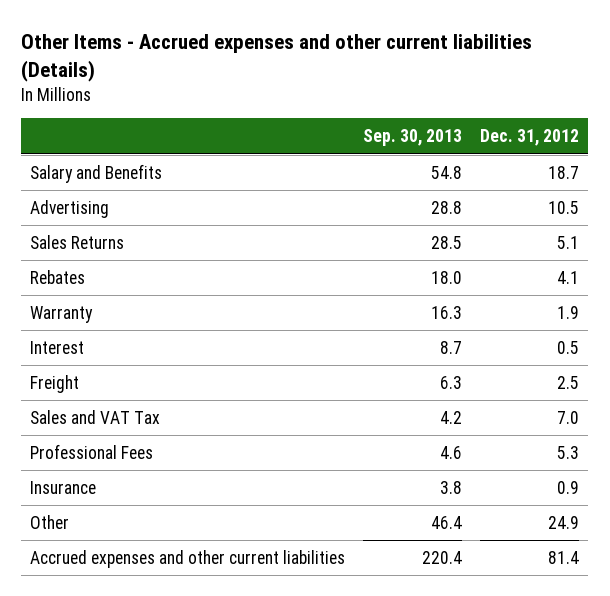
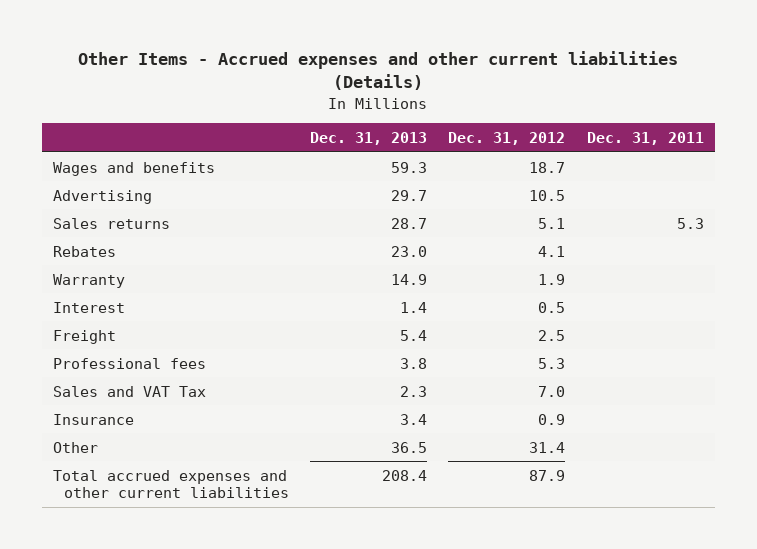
[363,129,463,147] Sep. 30, 2013 -> none
none -> [310,132,428,146] Dec. 31, 2013
none -> [586,132,704,146] Dec. 31, 2011
[30,164,163,184] Salary and Benefits -> [52,161,215,176] Wages and benefits
[30,235,125,250] Sales Returns -> [52,217,170,229] Sales returns
none -> [52,357,206,369] Professional fees
[30,444,154,460] Professional Fees -> none
[548,516,580,530] 24.9 -> [529,441,566,453] 31.4
[30,550,346,569] Accrued expenses and other current liabilities -> [52,469,289,499] Total accrued expenses and other current liabilities
[548,551,580,565] 81.4 -> [529,469,566,481] 87.9

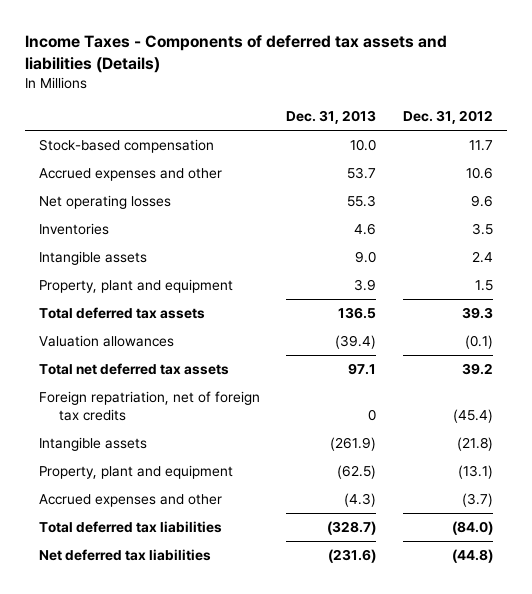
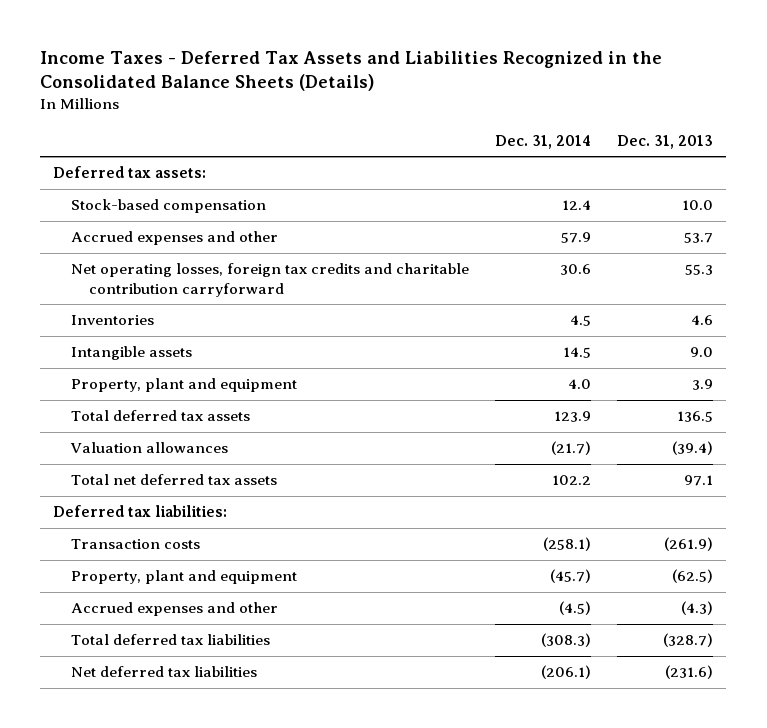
[25,34,448,73] Income Taxes - Components of deferred tax assets and liabilities (Details) -> [40,51,663,92] Income Taxes - Deferred Tax Assets and Liabilities Recognized in the Consolidated Balance Sheets (Details)
[403,109,494,124] Dec. 31, 2012 -> none
none -> [495,134,592,149] Dec. 31, 2014
none -> [53,166,207,179] Deferred tax assets:
[38,195,171,210] Net operating losses -> [71,263,470,297] Net operating losses, foreign tax credits and charitable contribution carryforward
[38,391,260,421] Foreign repatriation, net of foreign tax credits -> none
none -> [53,505,228,518] Deferred tax liabilities:
[38,437,147,452] Intangible assets -> [71,539,201,550] Transaction costs

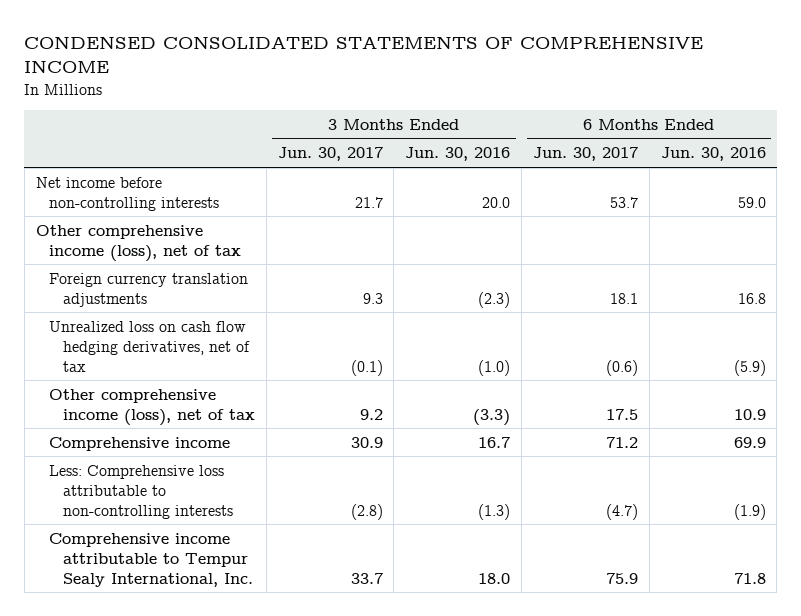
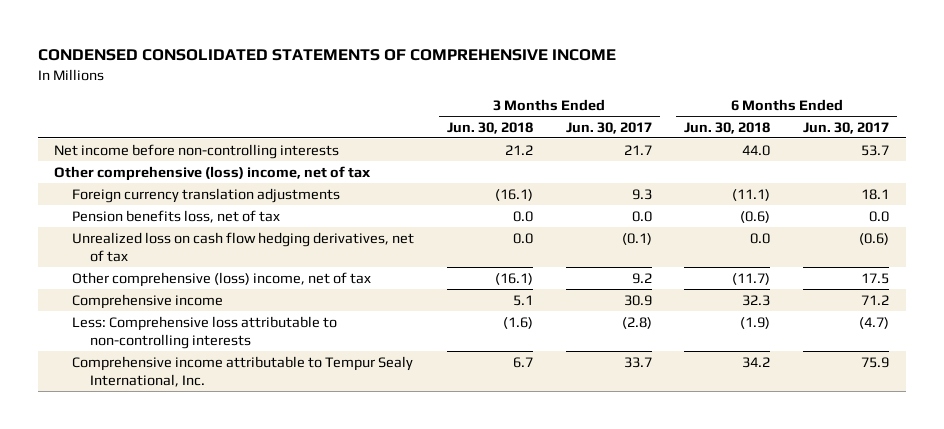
[405,147,511,162] Jun. 30, 2016 -> none
[660,147,766,162] Jun. 30, 2016 -> none
none -> [446,121,533,134] Jun. 30, 2018
none -> [684,121,771,134] Jun. 30, 2018
[35,224,242,262] Other comprehensive income (loss), net of tax -> [54,165,372,181] Other comprehensive (loss) income, net of tax
none -> [72,209,281,223] Pension benefits loss, net of tax
[49,388,256,426] Other comprehensive income (loss), net of tax -> [72,271,372,287] Other comprehensive (loss) income, net of tax

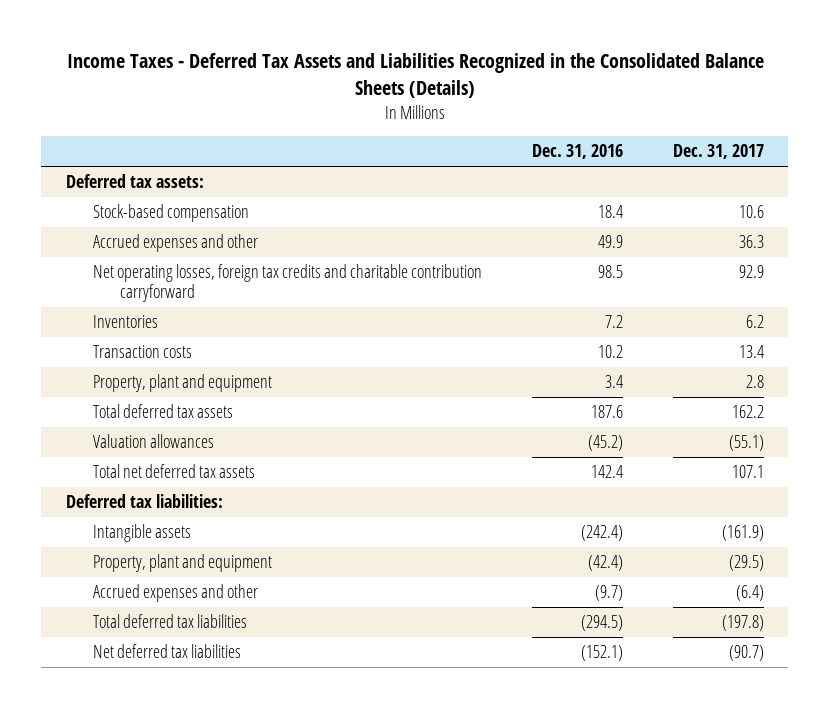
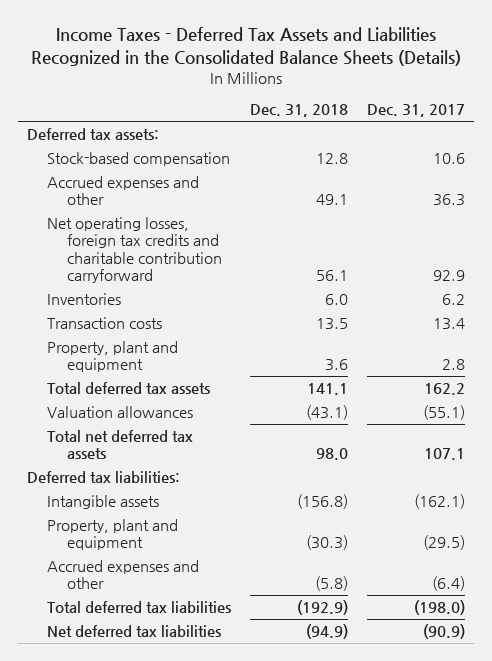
[531,144,623,160] Dec. 31, 2016 -> none
none -> [249,104,348,118] Dec. 31, 2018
[721,525,764,542] (161.9) -> [413,494,465,510] (162.1)
[721,615,764,632] (197.8) -> [413,600,465,616] (198.0)
[728,645,764,662] (90.7) -> [422,624,465,640] (90.9)

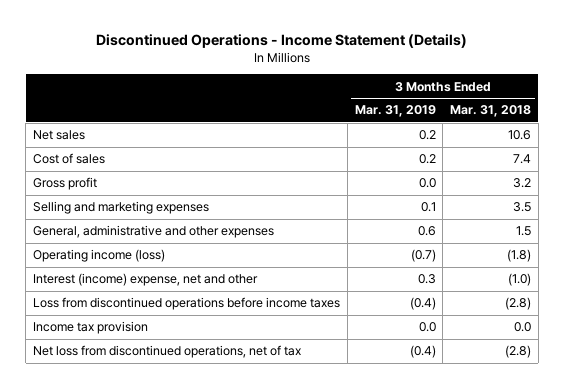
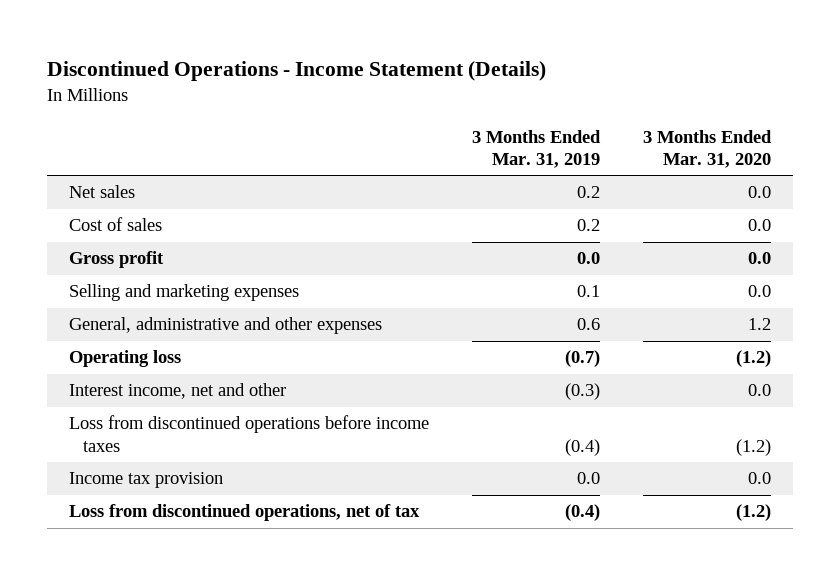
[450,105,532,118] Mar. 31, 2018 -> none
none -> [643,129,773,168] 3 Months Ended Mar. 31, 2020
[32,249,165,263] Operating income (loss) -> [68,350,181,368] Operating loss
[32,273,258,287] Interest (income) expense, net and other -> [68,383,286,400] Interest income, net and other
[417,274,436,285] 0.3 -> [564,383,600,401] (0.3)
[32,345,301,359] Net loss from discontinued operations, net of tax -> [68,504,420,522] Loss from discontinued operations, net of tax

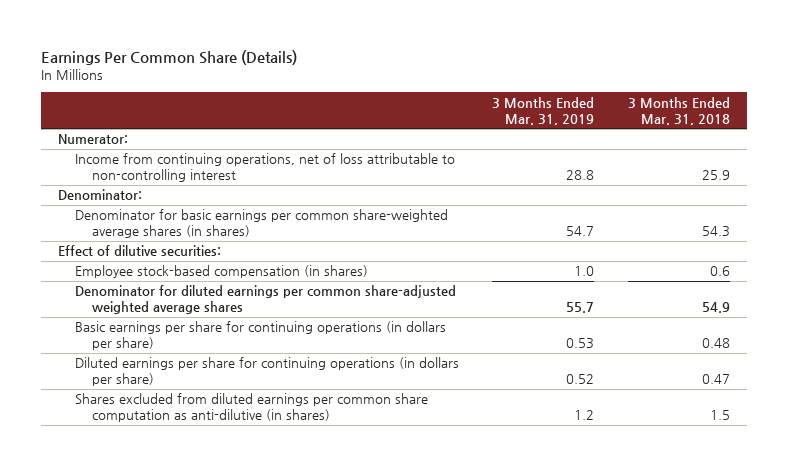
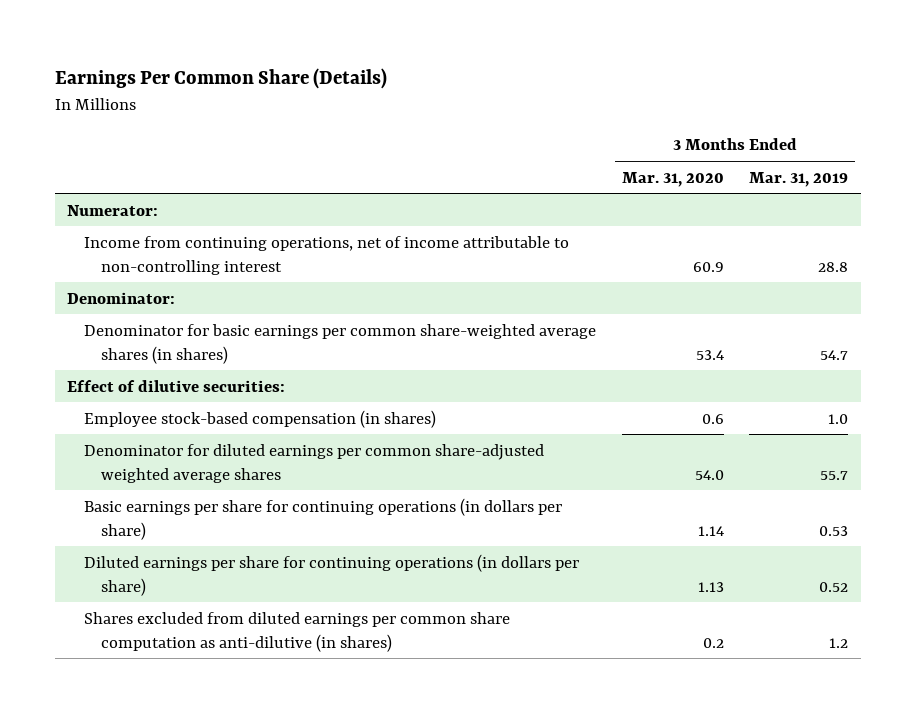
[627,96,730,125] 3 Months Ended Mar. 31, 2018 -> none
none -> [621,171,724,187] Mar. 31, 2020
[74,153,455,183] Income from continuing operations, net of loss attributable to non-controlling interest -> [84,235,570,275] Income from continuing operations, net of income attributable to non-controlling interest

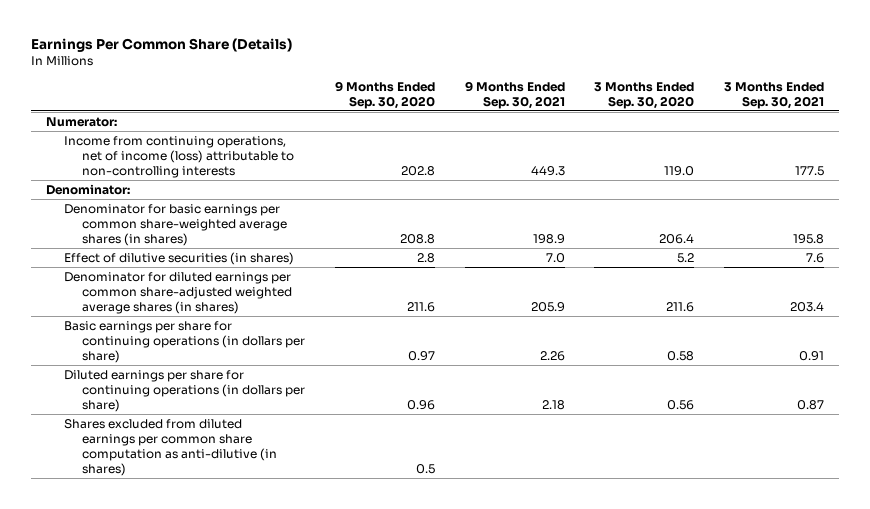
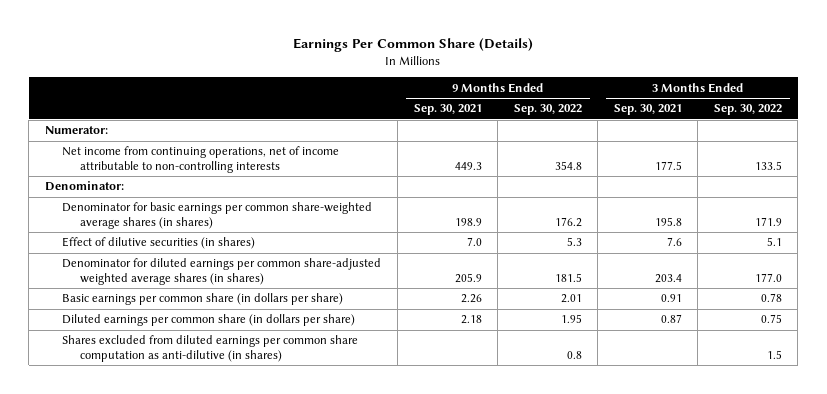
[334,80,435,109] 9 Months Ended Sep. 30, 2020 -> none
[594,81,695,109] 3 Months Ended Sep. 30, 2020 -> none
none -> [513,104,582,116] Sep. 30, 2022
none -> [713,104,782,116] Sep. 30, 2022
[64,135,295,178] Income from continuing operations, net of income (loss) attributable to non-controlling interests -> [62,146,340,173] Net income from continuing operations, net of income attributable to non-controlling interests
[64,320,306,363] Basic earnings per share for continuing operations (in dollars per share) -> [62,293,344,306] Basic earnings per common share (in dollars per share)
[64,369,306,412] Diluted earnings per share for continuing operations (in dollars per share) -> [62,314,356,327] Diluted earnings per common share (in dollars per share)

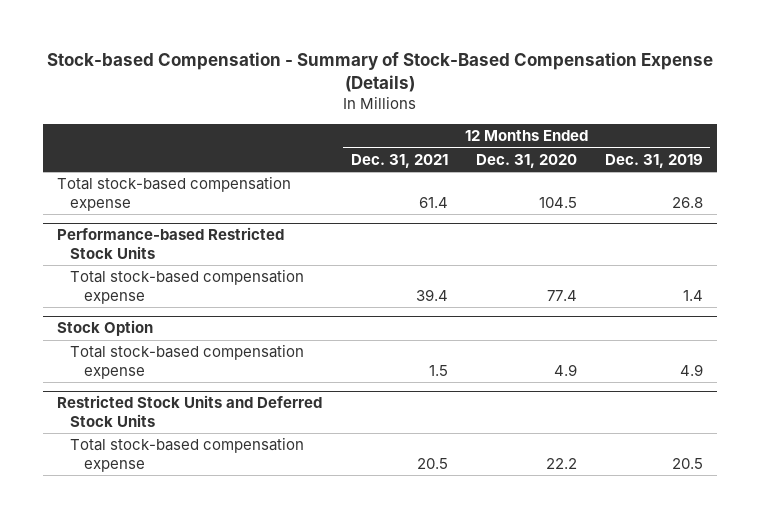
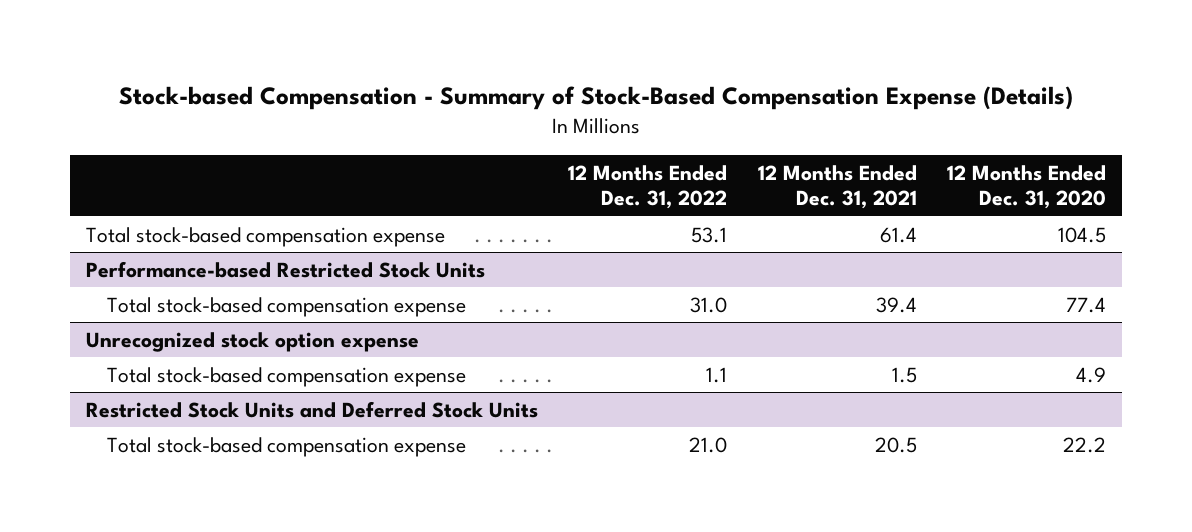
[605,153,704,168] Dec. 31, 2019 -> none
none -> [568,165,728,210] 12 Months Ended Dec. 31, 2022
[57,320,154,337] Stock Option -> [85,331,419,352] Unrecognized stock option expense

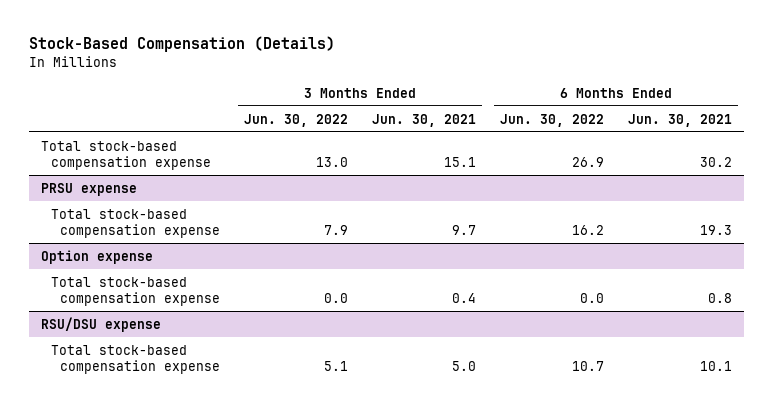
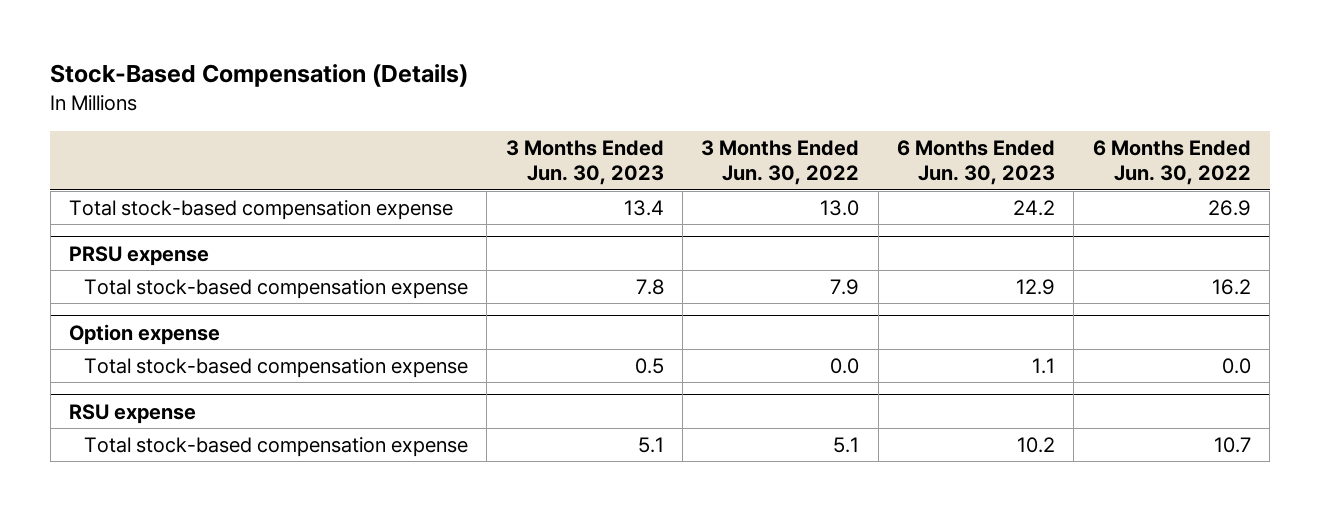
[372,113,477,127] Jun. 30, 2021 -> none
[628,113,733,127] Jun. 30, 2021 -> none
none -> [505,139,664,186] 3 Months Ended Jun. 30, 2023
none -> [897,139,1056,186] 6 Months Ended Jun. 30, 2023
[40,316,161,332] RSU/DSU expense -> [69,403,197,424] RSU expense

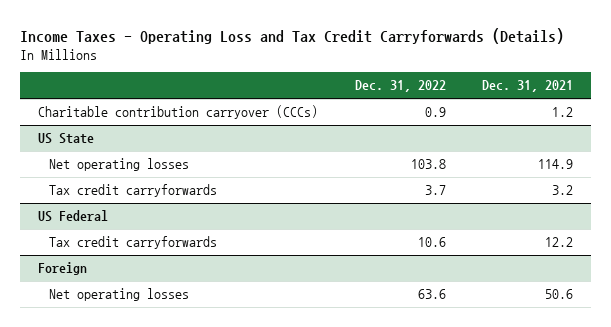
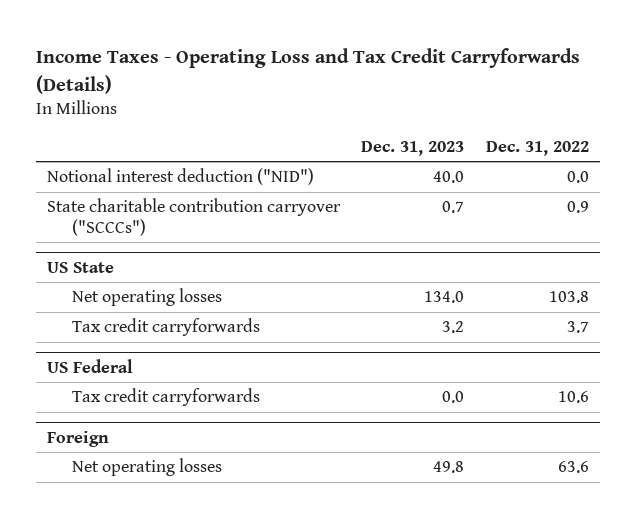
[481,80,573,93] Dec. 31, 2021 -> none
none -> [361,141,465,157] Dec. 31, 2023
none -> [46,168,314,186] Notional interest deduction ("NID")
[38,105,319,120] Charitable contribution carryover (CCCs) -> [46,198,341,236] State charitable contribution carryover ("SCCCs")

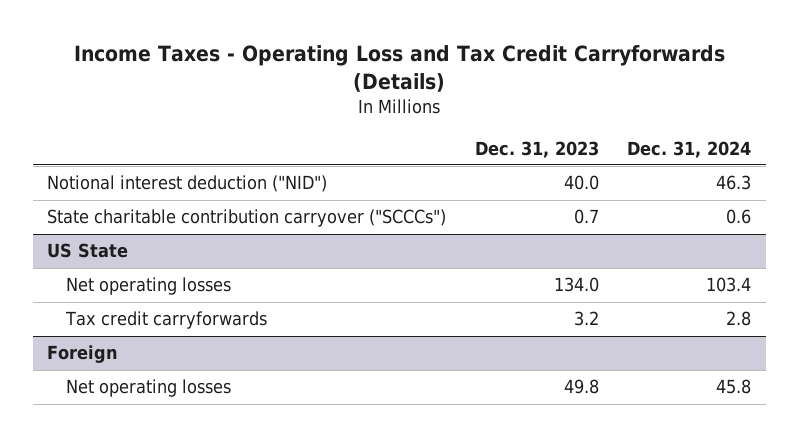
[485,141,589,157] Dec. 31, 2022 -> none
none -> [627,140,752,158] Dec. 31, 2024
[46,358,133,373] US Federal -> none
[71,388,260,407] Tax credit carryforwards -> none

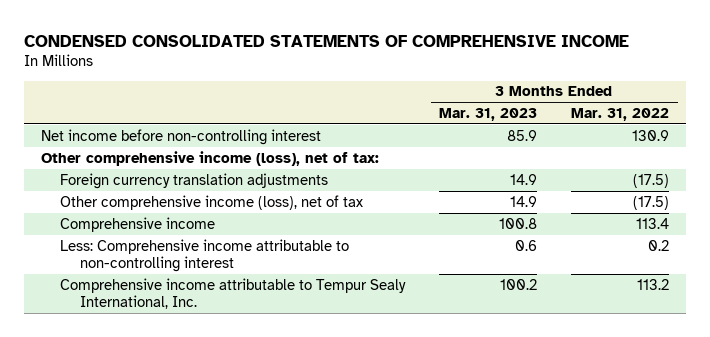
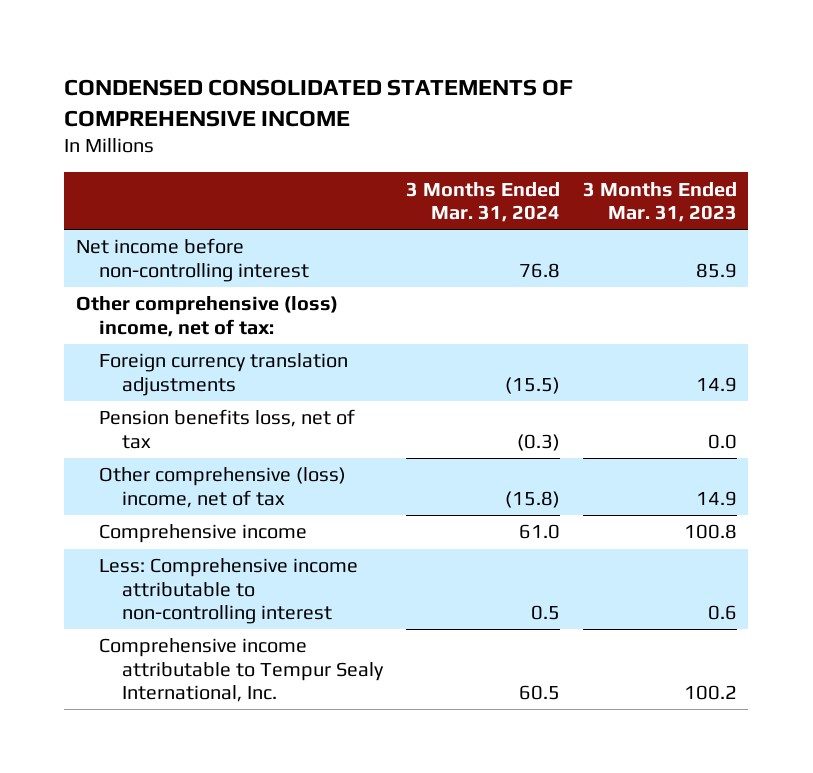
[571,107,670,121] Mar. 31, 2022 -> none
none -> [406,181,561,222] 3 Months Ended Mar. 31, 2024
[41,150,380,166] Other comprehensive income (loss), net of tax: -> [75,296,338,337] Other comprehensive (loss) income, net of tax:
none -> [98,409,355,449] Pension benefits loss, net of tax
[60,194,364,210] Other comprehensive income (loss), net of tax -> [98,467,346,508] Other comprehensive (loss) income, net of tax

